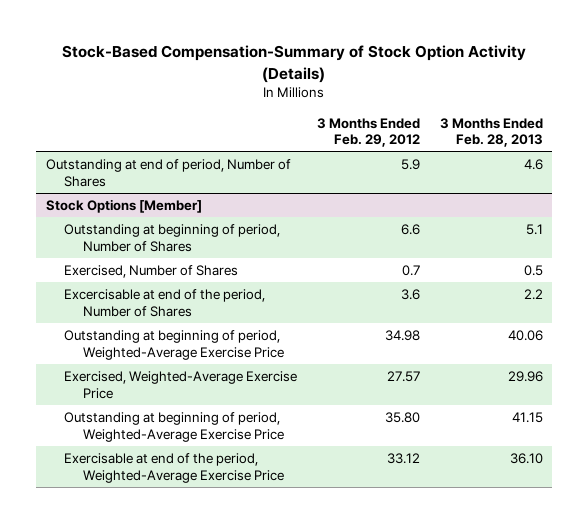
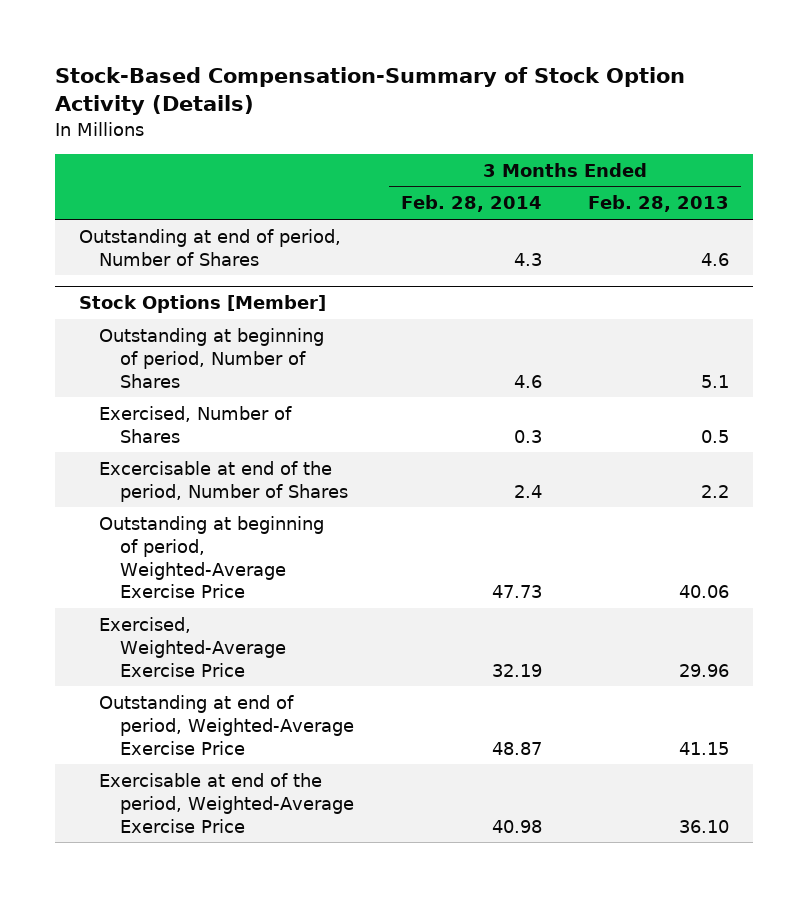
[317,117,421,148] 3 Months Ended Feb. 29, 2012 -> none
none -> [400,195,542,213] Feb. 28, 2014
[64,411,285,442] Outstanding at beginning of period, Weighted-Average Exercise Price -> [99,694,354,755] Outstanding at end of period, Weighted-Average Exercise Price

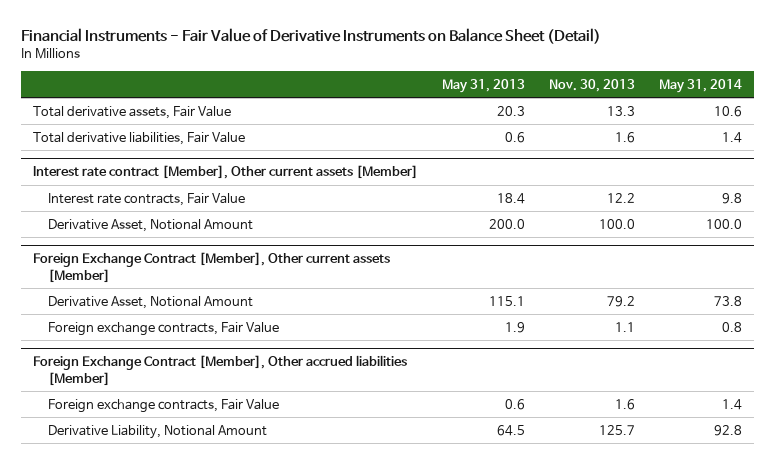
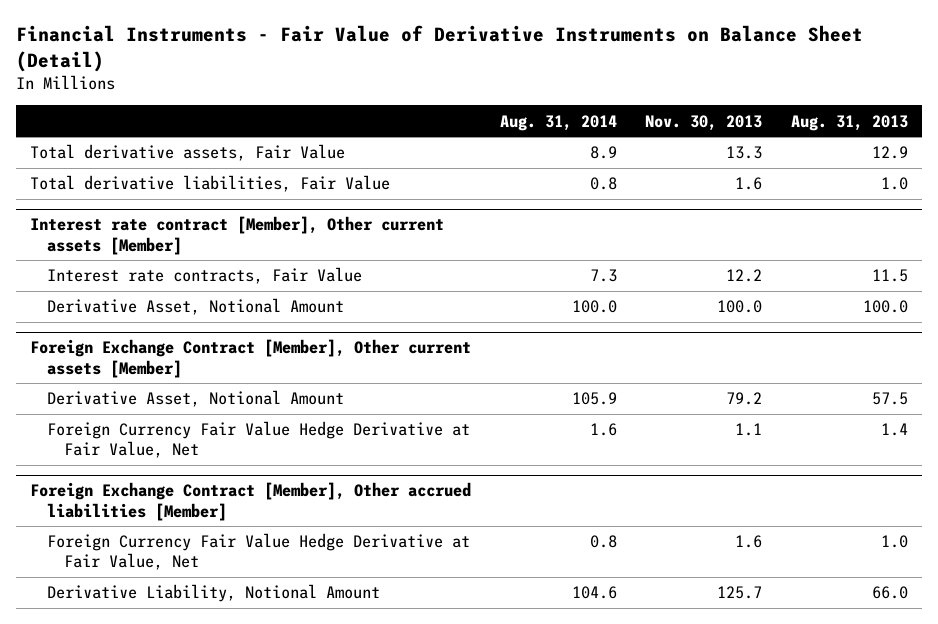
[442,78,526,93] May 31, 2013 -> none
[659,78,743,93] May 31, 2014 -> none
none -> [499,114,617,131] Aug. 31, 2014
none -> [790,114,908,131] Aug. 31, 2013
[48,321,280,336] Foreign exchange contracts, Fair Value -> none
none -> [47,421,471,459] Foreign Currency Fair Value Hedge Derivative at Fair Value, Net
[48,398,280,413] Foreign exchange contracts, Fair Value -> none
none -> [47,533,471,571] Foreign Currency Fair Value Hedge Derivative at Fair Value, Net

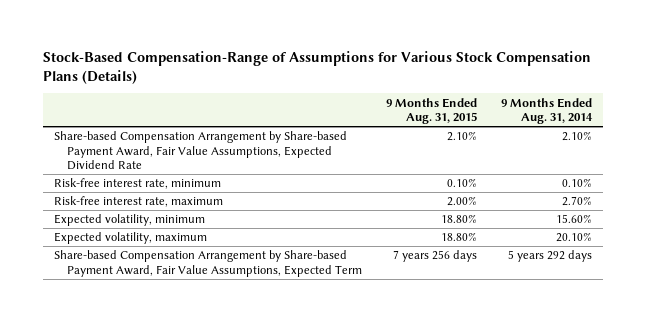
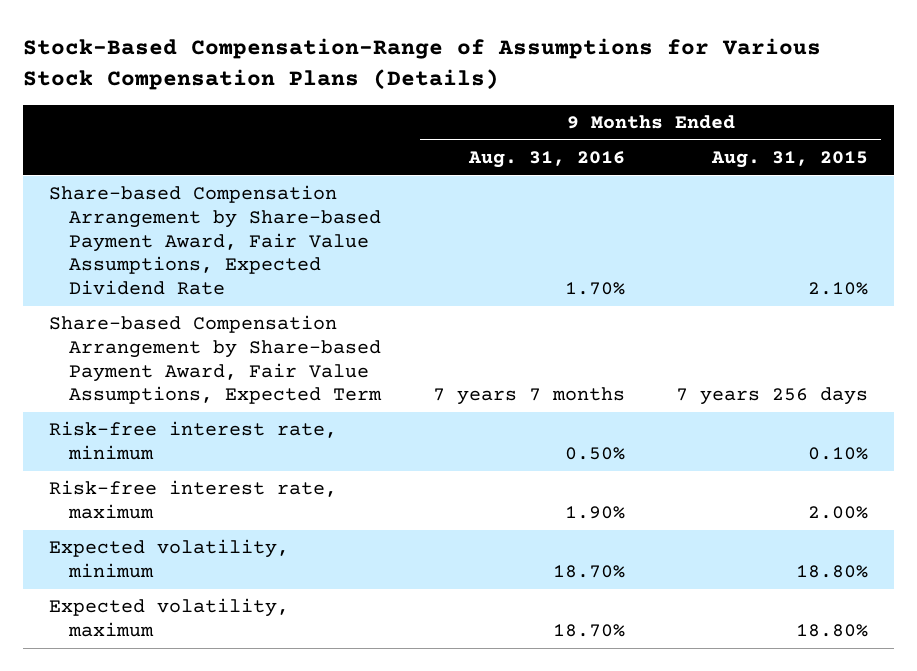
[500,97,593,124] 9 Months Ended Aug. 31, 2014 -> none
none -> [467,151,625,169] Aug. 31, 2016
[54,250,363,277] Share-based Compensation Arrangement by Share-based Payment Award, Fair Value Assumptions, Expected Term -> [48,315,382,405] Share-based Compensation Arrangement by Share-based Payment Award, Fair Value Assumptions, Expected Term

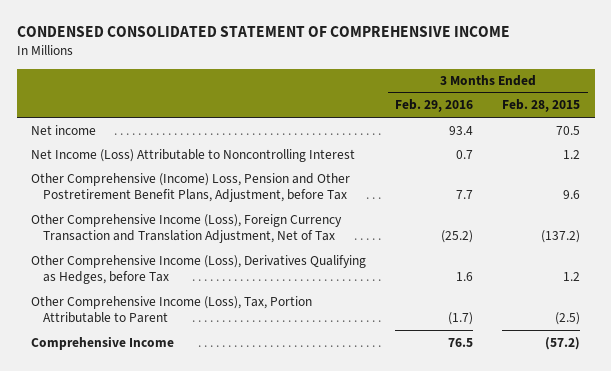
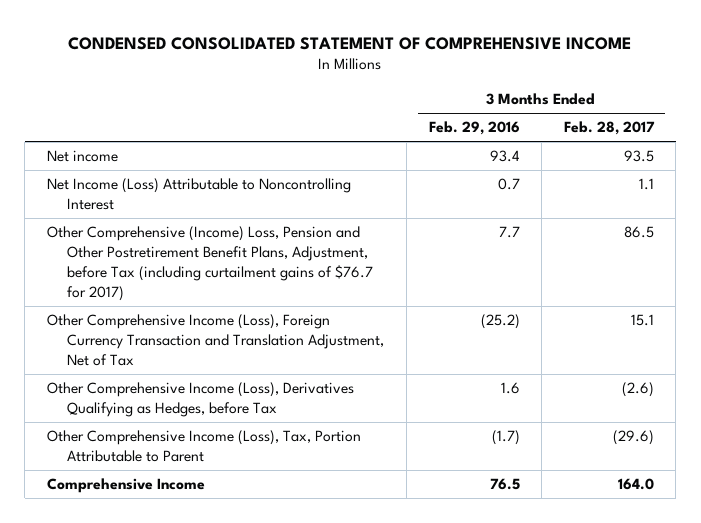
[502,99,581,113] Feb. 28, 2015 -> none
none -> [563,121,655,136] Feb. 28, 2017
[31,172,351,203] Other Comprehensive (Income) Loss, Pension and Other Postretirement Benefit Plans, Adjustment, before Tax -> [46,226,374,301] Other Comprehensive (Income) Loss, Pension and Other Postretirement Benefit Plans, Adjustment, before Tax (including curtailment gains of $76.7 for 2017)

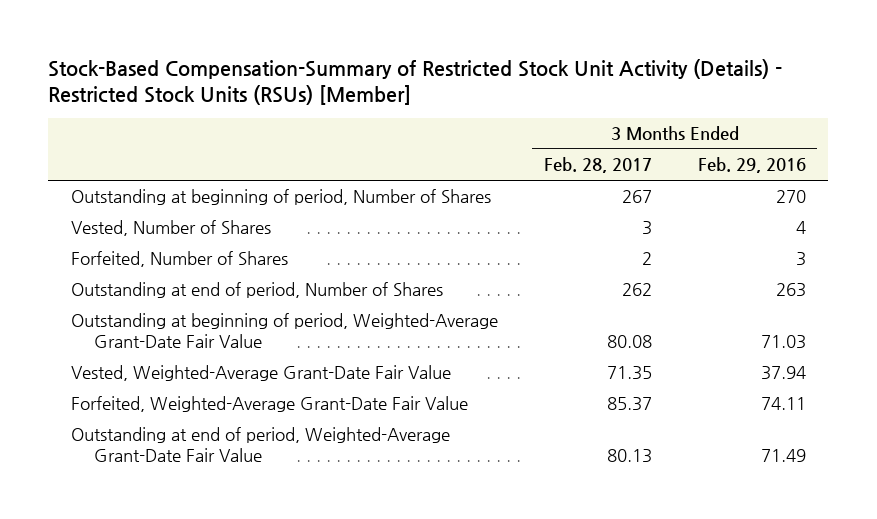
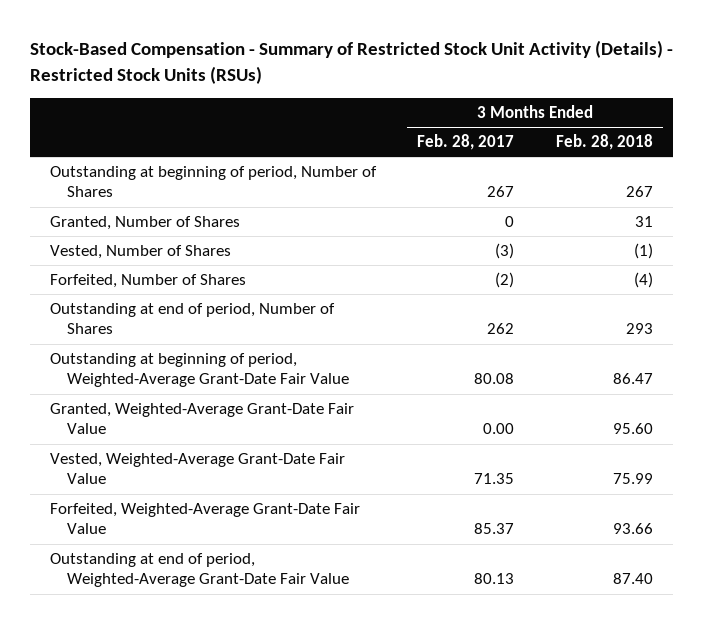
[48,58,783,105] Stock-Based Compensation-Summary of Restricted Stock Unit Activity (Details) - Restricted Stock Units (RSUs) [Member] -> [29,40,673,85] Stock-Based Compensation - Summary of Restricted Stock Unit Activity (Details) - Restricted Stock Units (RSUs)
[697,157,806,174] Feb. 29, 2016 -> none
none -> [555,134,653,151] Feb. 28, 2018
none -> [50,216,241,231] Granted, Number of Shares
[641,221,652,236] 3 -> [495,243,515,260] (3)
[641,252,652,266] 2 -> [495,272,515,289] (2)
none -> [50,403,355,435] Granted, Weighted-Average Grant-Date Fair Value

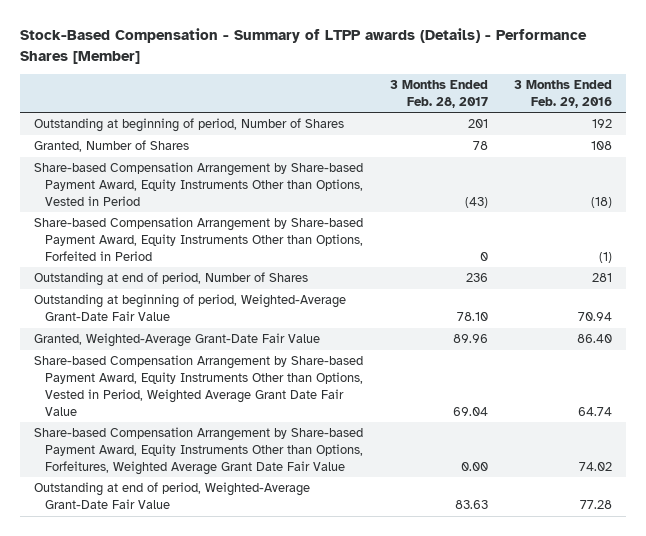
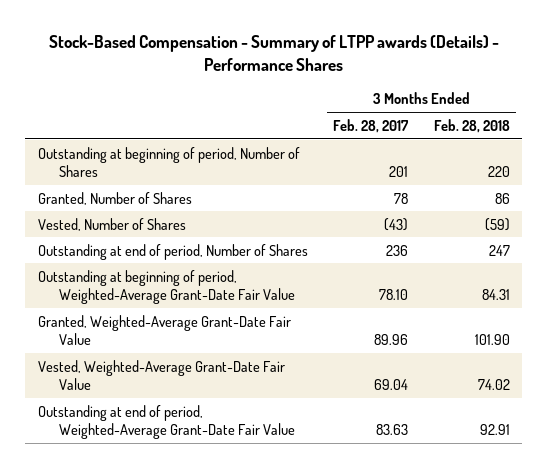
[20,28,588,64] Stock-Based Compensation - Summary of LTPP awards (Details) - Performance Shares [Member] -> [48,35,499,71] Stock-Based Compensation - Summary of LTPP awards (Details) - Performance Shares
[514,80,613,108] 3 Months Ended Feb. 29, 2016 -> none
none -> [433,118,510,133] Feb. 28, 2018
[33,217,363,261] Share-based Compensation Arrangement by Share-based Payment Award, Equity Instruments Other than Options, Forfeited in Period -> none
[33,162,363,206] Share-based Compensation Arrangement by Share-based Payment Award, Equity Instruments Other than Options, Vested in Period -> [37,217,186,231] Vested, Number of Shares
[33,427,363,475] Share-based Compensation Arrangement by Share-based Payment Award, Equity Instruments Other than Options, Forfeitures, Weighted Average Grant Date Fair Value -> none
[33,355,363,416] Share-based Compensation Arrangement by Share-based Payment Award, Equity Instruments Other than Options, Vested in Period, Weighted Average Grant Date Fair Value -> [37,359,285,390] Vested, Weighted-Average Grant-Date Fair Value

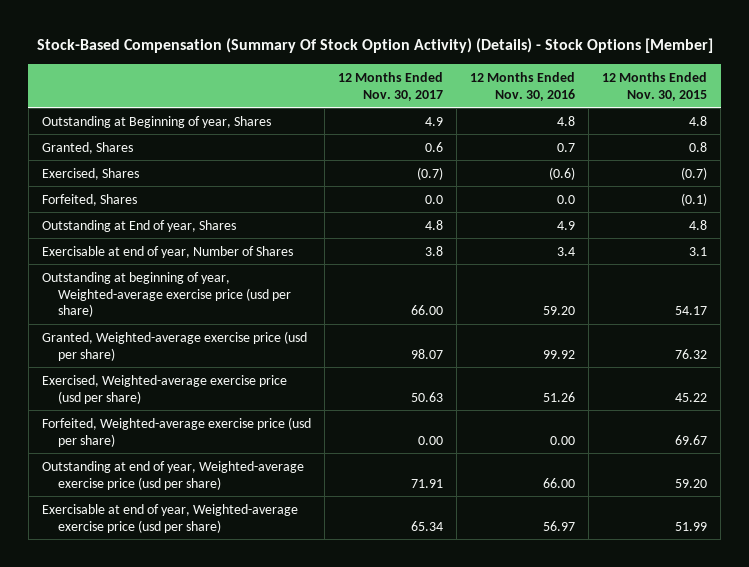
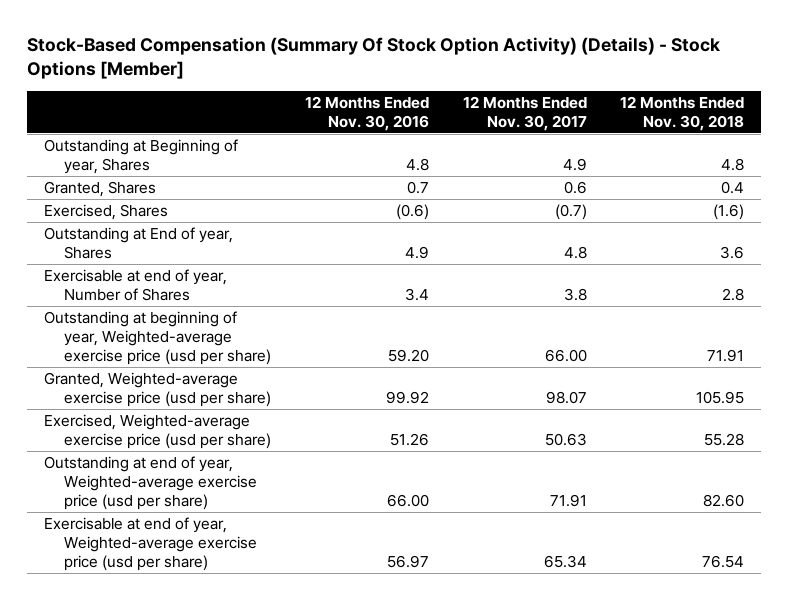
[602,71,708,101] 12 Months Ended Nov. 30, 2015 -> none
none -> [620,95,745,131] 12 Months Ended Nov. 30, 2018
[41,193,137,206] Forfeited, Shares -> none
[41,416,311,447] Forfeited, Weighted-average exercise price (usd per share) -> none

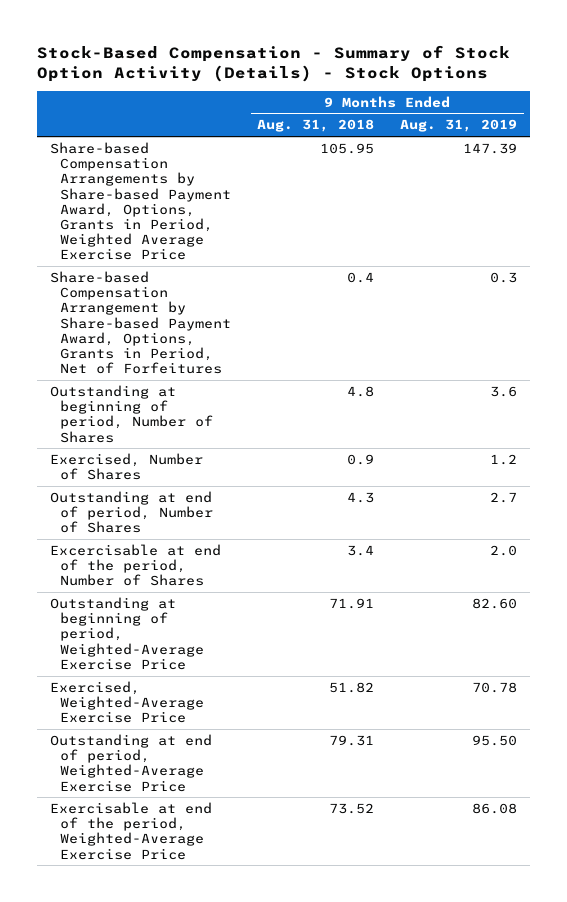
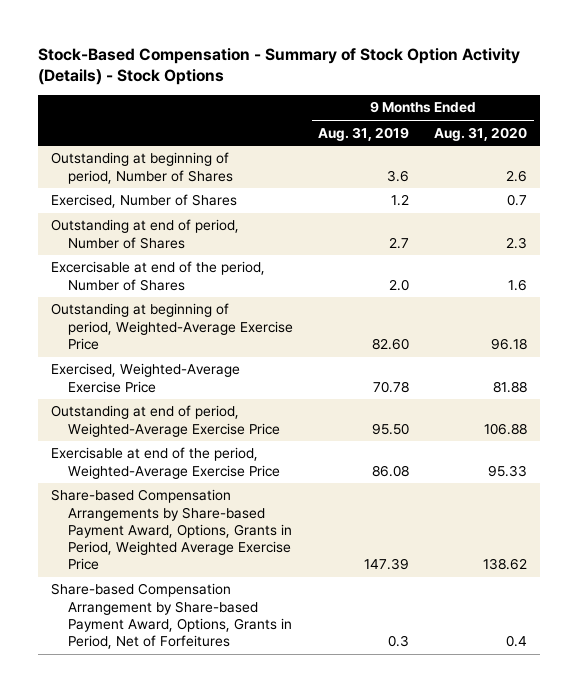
[257,119,375,133] Aug. 31, 2018 -> none
none -> [434,126,528,141] Aug. 31, 2020
[50,141,232,261] Share-based Compensation Arrangements by Share-based Payment Award, Options, Grants in Period, Weighted Average Exercise Price -> [50,489,293,571] Share-based Compensation Arrangements by Share-based Payment Award, Options, Grants in Period, Weighted Average Exercise Price
[50,270,232,375] Share-based Compensation Arrangement by Share-based Payment Award, Options, Grants in Period, Net of Forfeitures -> [50,583,293,650] Share-based Compensation Arrangement by Share-based Payment Award, Options, Grants in Period, Net of Forfeitures

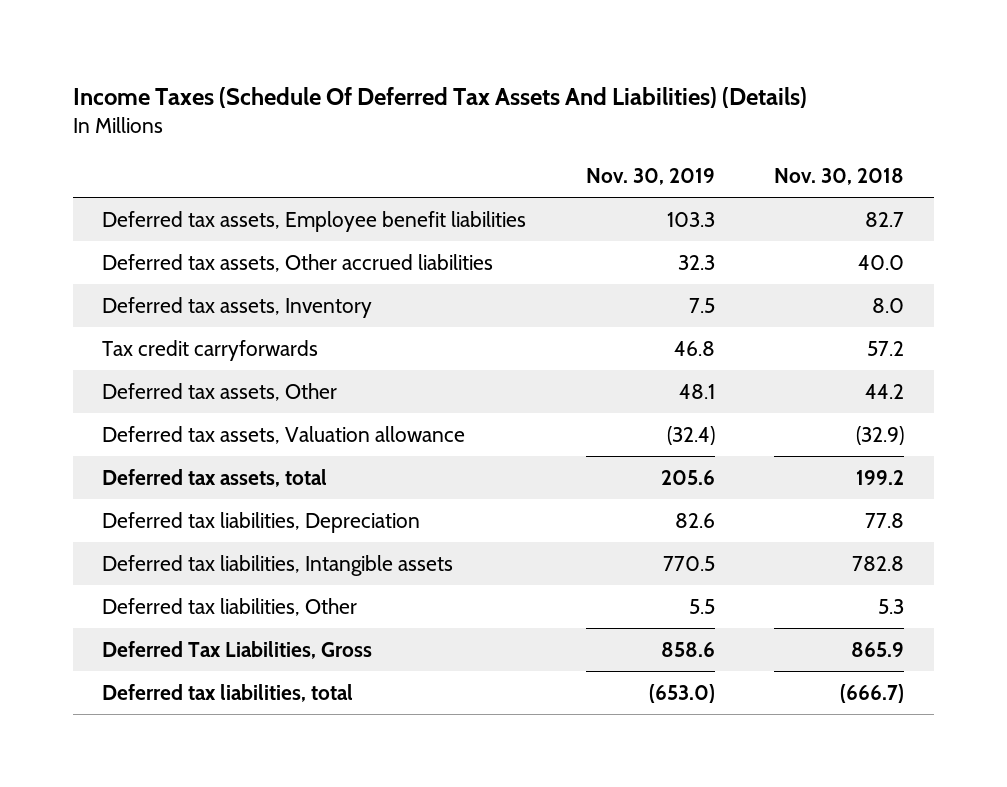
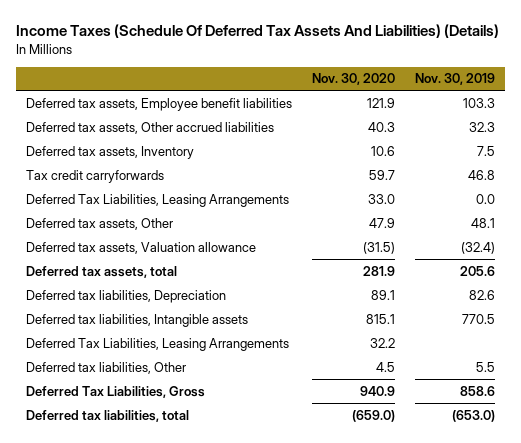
[774,168,905,186] Nov. 30, 2018 -> none
none -> [311,73,395,86] Nov. 30, 2020
none -> [25,193,289,207] Deferred Tax Liabilities, Leasing Arrangements
none -> [25,337,289,351] Deferred Tax Liabilities, Leasing Arrangements

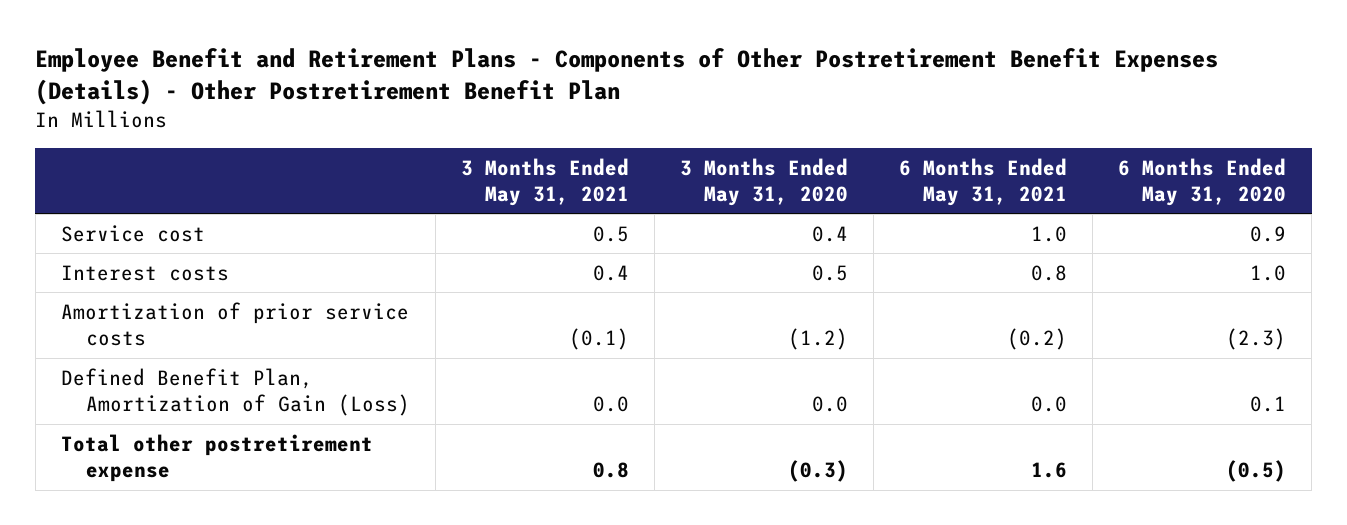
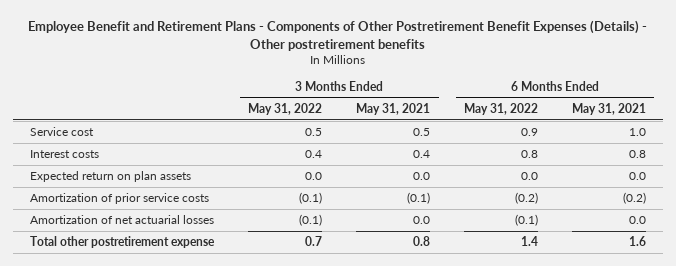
[35,48,1219,106] Employee Benefit and Retirement Plans - Components of Other Postretirement Benefit Expenses (Details) - Other Postretirement Benefit Plan -> [28,19,648,51] Employee Benefit and Retirement Plans - Components of Other Postretirement Benefit Expenses (Details) - Other postretirement benefits
[680,157,849,206] 3 Months Ended May 31, 2020 -> none
[1118,157,1287,206] 6 Months Ended May 31, 2020 -> none
none -> [248,102,323,115] May 31, 2022
none -> [464,102,539,115] May 31, 2022
none -> [30,171,192,183] Expected return on plan assets
[60,367,411,417] Defined Benefit Plan, Amortization of Gain (Loss) -> [30,215,215,225] Amortization of net actuarial losses

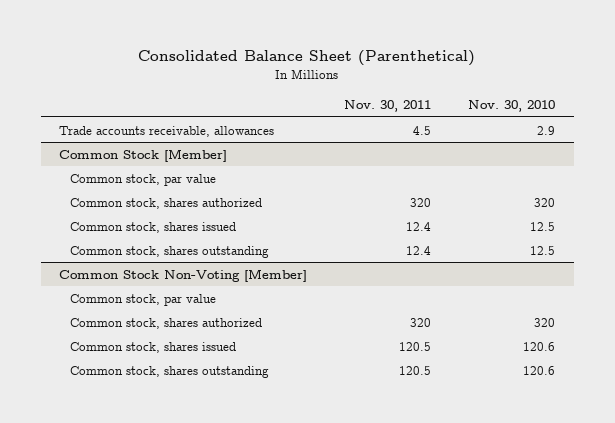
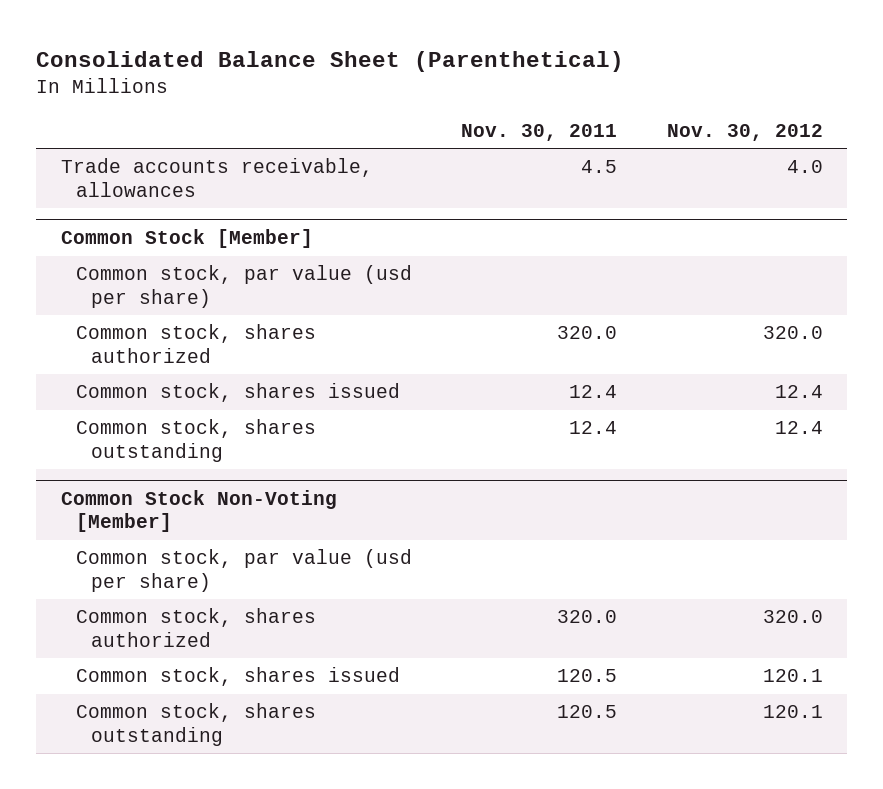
[468,100,556,113] Nov. 30, 2010 -> none
none -> [666,123,823,141] Nov. 30, 2012
[70,173,217,186] Common stock, par value -> [75,265,412,308] Common stock, par value (usd per share)
[410,197,432,207] 320 -> [557,326,618,340] 320.0
[70,293,217,306] Common stock, par value -> [75,549,412,592] Common stock, par value (usd per share)
[410,317,432,327] 320 -> [557,610,618,624] 320.0

